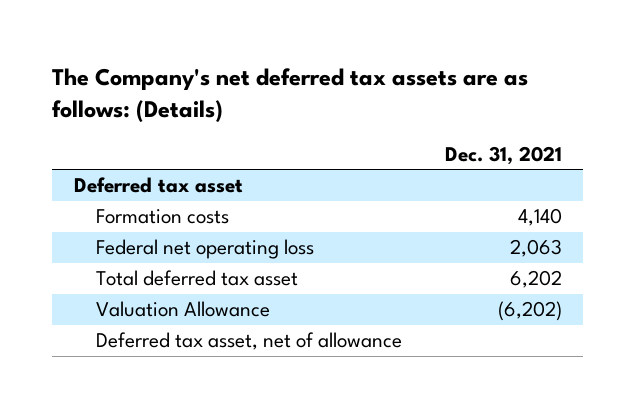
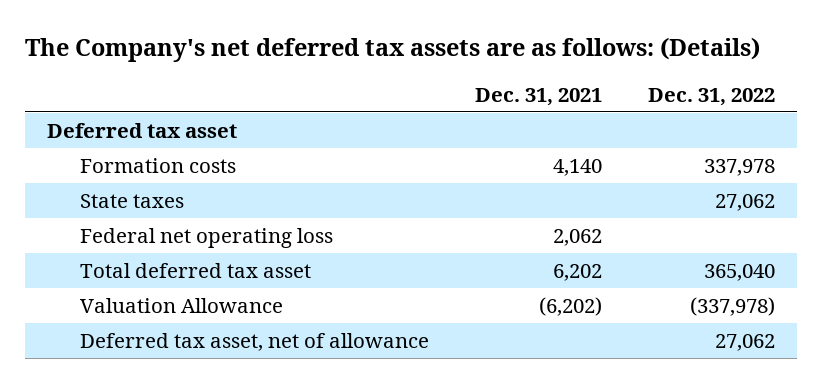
none -> [647,87,775,106] Dec. 31, 2022
none -> [80,193,185,208] State taxes
[509,239,562,258] 2,063 -> [552,228,602,246] 2,062

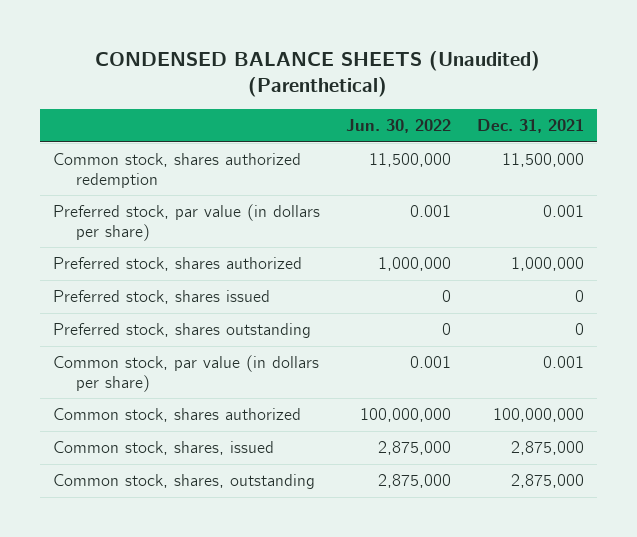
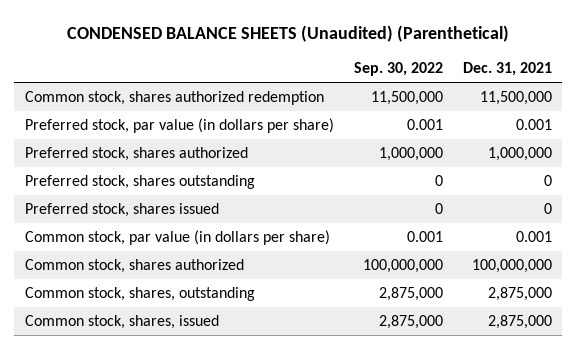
[345,119,451,134] Jun. 30, 2022 -> none
none -> [353,62,443,77] Sep. 30, 2022
[53,290,271,305] Preferred stock, shares issued -> [24,203,219,218] Preferred stock, shares issued
[53,441,275,456] Common stock, shares, issued -> [24,315,219,330] Common stock, shares, issued

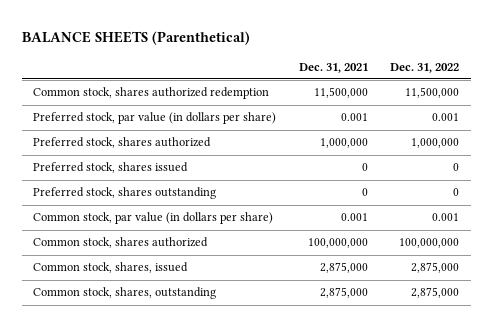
[67,24,510,42] CONDENSED BALANCE SHEETS (Unaudited) (Parenthetical) -> [21,30,250,45] BALANCE SHEETS (Parenthetical)
[353,62,443,77] Sep. 30, 2022 -> none
none -> [390,62,460,73] Dec. 31, 2022
[24,175,255,190] Preferred stock, shares outstanding -> [33,187,217,200] Preferred stock, shares outstanding
[24,287,255,302] Common stock, shares, outstanding -> [33,287,217,300] Common stock, shares, outstanding

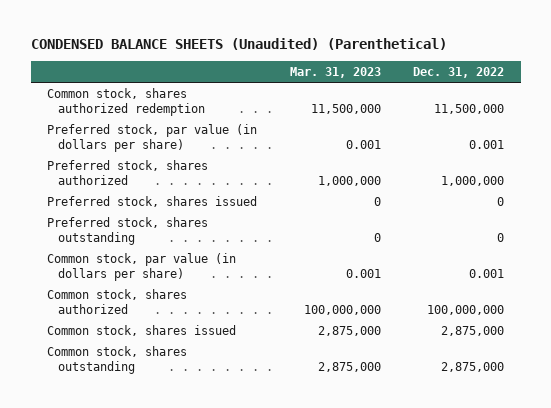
[21,30,250,45] BALANCE SHEETS (Parenthetical) -> [30,38,447,51] CONDENSED BALANCE SHEETS (Unaudited) (Parenthetical)
[298,62,368,73] Dec. 31, 2021 -> none
none -> [289,67,381,79] Mar. 31, 2023
[33,262,189,274] Common stock, shares, issued -> [46,324,236,336] Common stock, shares issued
[33,287,217,300] Common stock, shares, outstanding -> [46,345,187,375] Common stock, shares outstanding

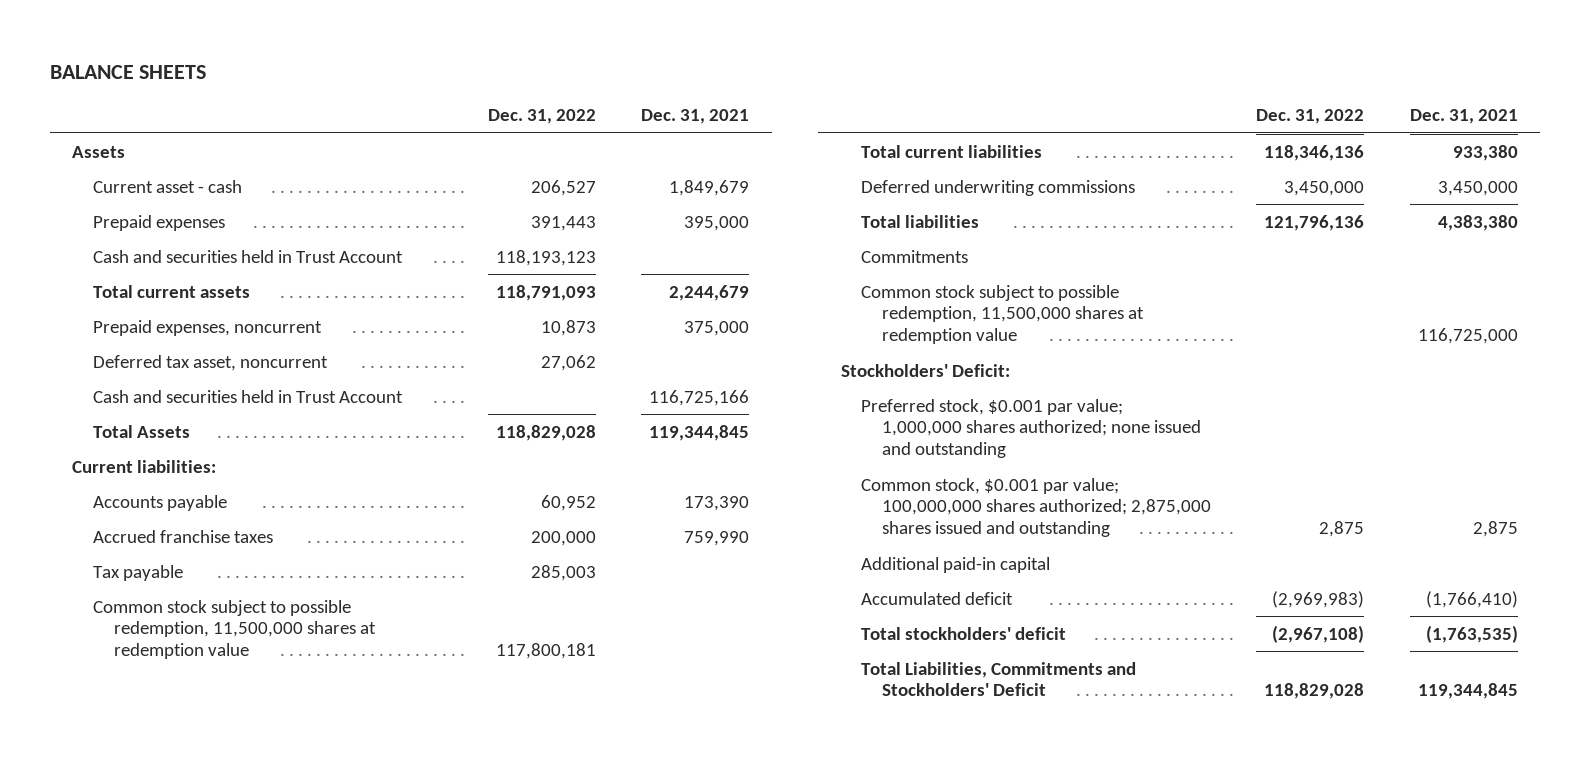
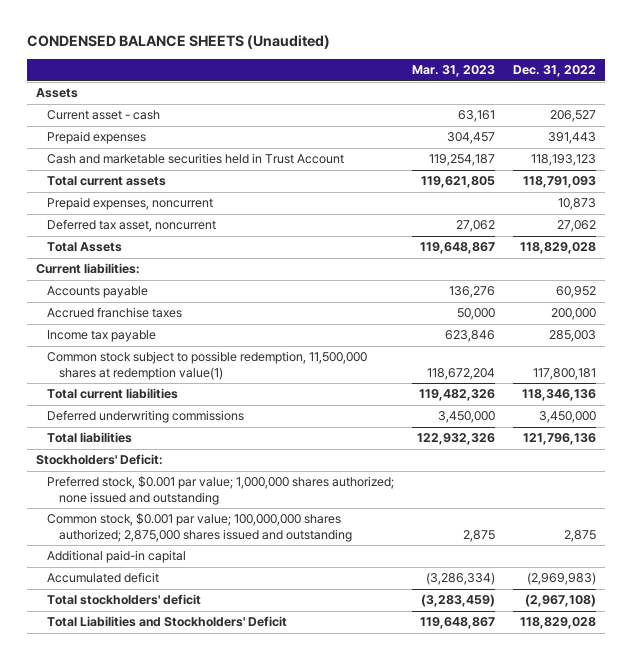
[49,64,206,79] BALANCE SHEETS -> [27,35,331,50] CONDENSED BALANCE SHEETS (Unaudited)
[641,108,750,124] Dec. 31, 2021 -> none
none -> [412,65,496,78] Mar. 31, 2023
[92,249,403,263] Cash and securities held in Trust Account -> [47,153,345,165] Cash and marketable securities held in Trust Account
[92,389,403,403] Cash and securities held in Trust Account -> none
[92,564,183,581] Tax payable -> [47,330,157,343] Income tax payable
[92,599,376,660] Common stock subject to possible redemption, 11,500,000 shares at redemption value -> [47,351,368,380] Common stock subject to possible redemption, 11,500,000 shares at redemption value(1)
[861,249,969,263] Commitments -> none
[861,284,1145,345] Common stock subject to possible redemption, 11,500,000 shares at redemption value -> none
[861,661,1137,697] Total Liabilities, Commitments and Stockholders' Deficit -> [47,616,288,628] Total Liabilities and Stockholders' Deficit

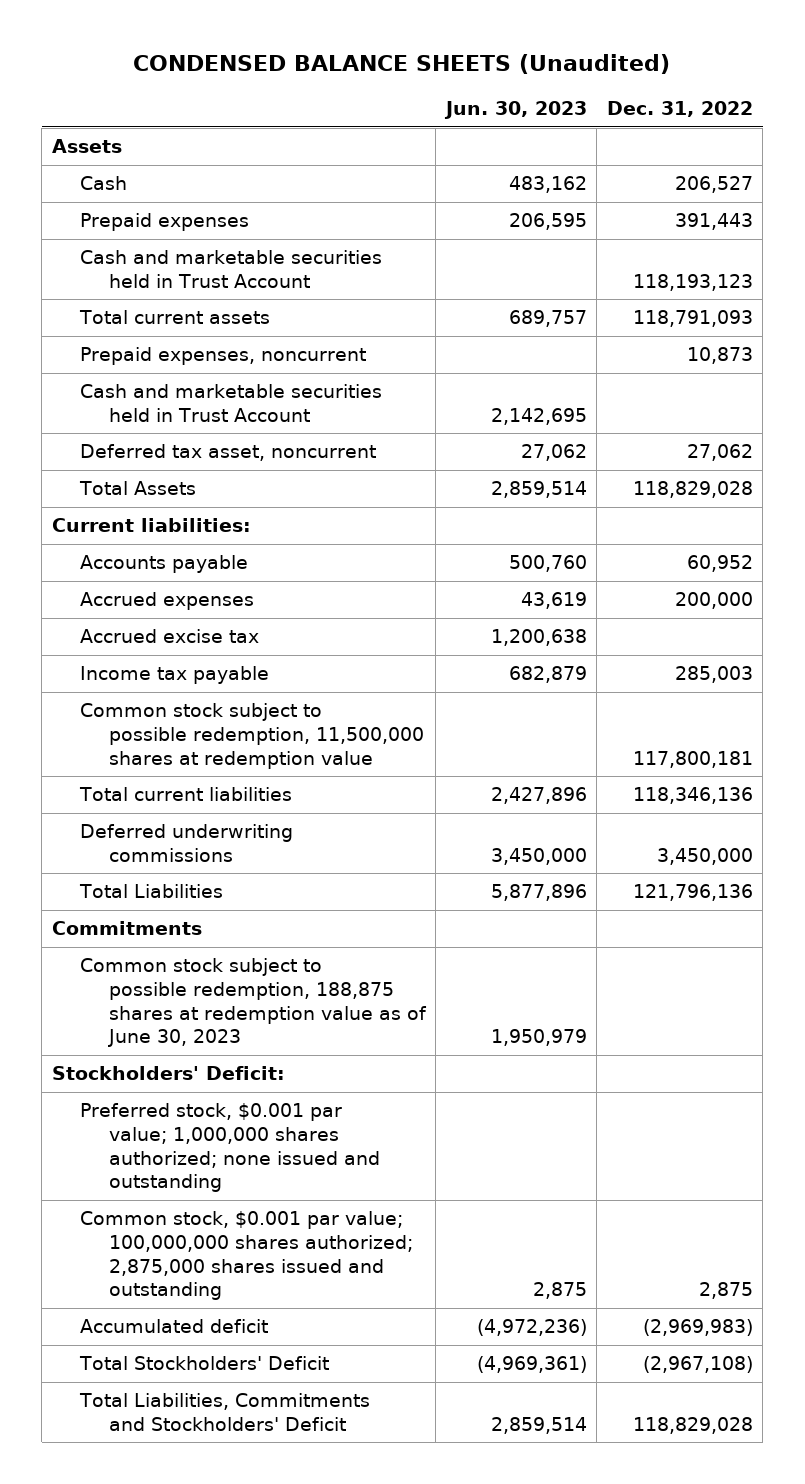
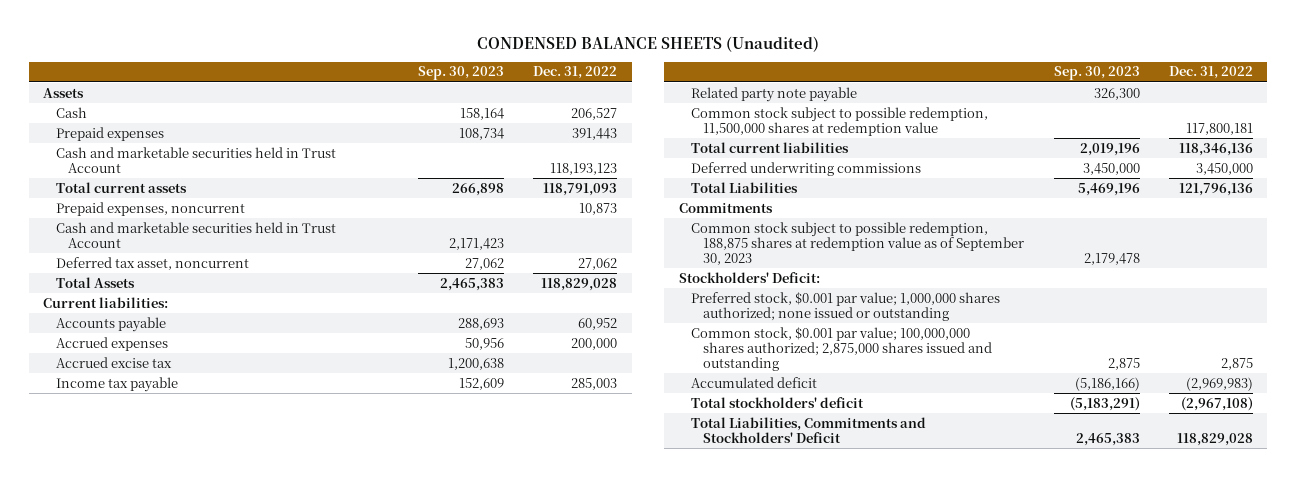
[443,101,587,120] Jun. 30, 2023 -> none
none -> [418,66,505,81] Sep. 30, 2023
none -> [691,86,858,102] Related party note payable
[80,958,428,1048] Common stock subject to possible redemption, 188,875 shares at redemption value as of June 30, 2023 -> [691,221,1025,265] Common stock subject to possible redemption, 188,875 shares at redemption value as of September 30, 2023
[80,1103,381,1193] Preferred stock, $0.001 par value; 1,000,000 shares authorized; none issued and outstanding -> [691,291,1001,321] Preferred stock, $0.001 par value; 1,000,000 shares authorized; none issued or outstanding
[79,1356,330,1371] Total Stockholders' Deficit -> [691,396,865,408] Total stockholders' deficit

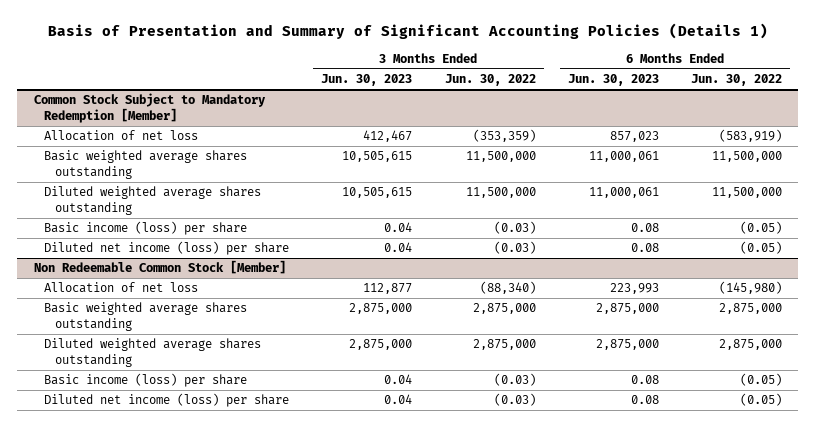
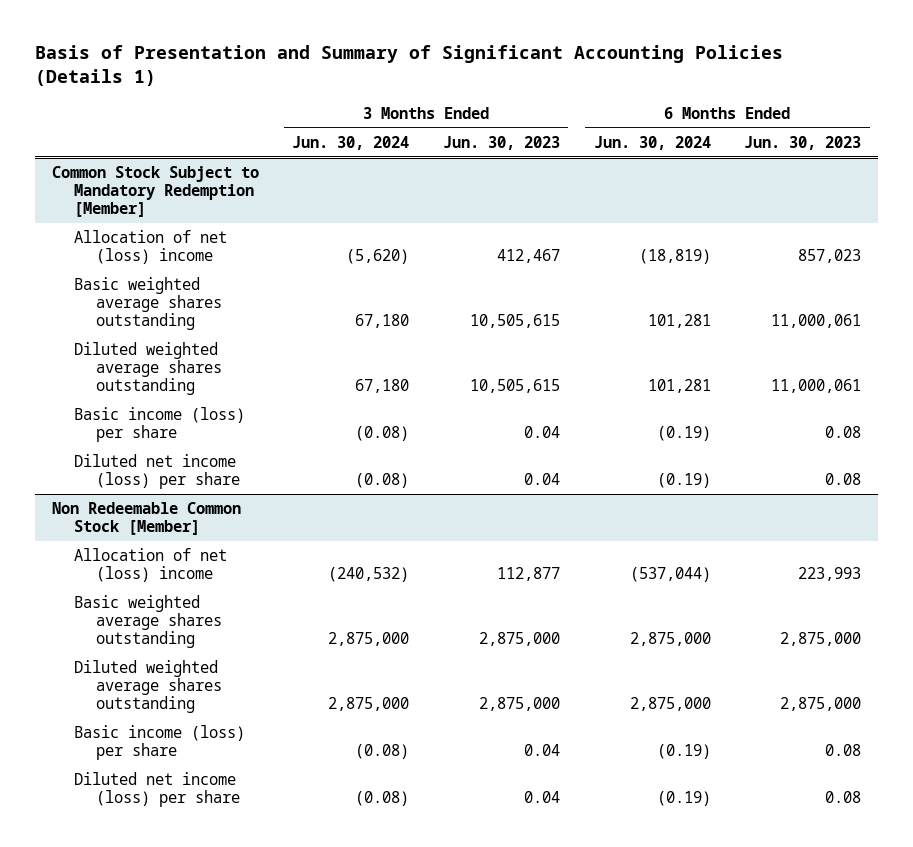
[444,74,536,87] Jun. 30, 2022 -> none
[691,74,783,87] Jun. 30, 2022 -> none
none -> [292,135,410,150] Jun. 30, 2024
none -> [593,135,711,150] Jun. 30, 2024
[44,130,199,142] Allocation of net loss -> [73,230,227,265] Allocation of net (loss) income
[44,282,199,294] Allocation of net loss -> [73,548,227,583] Allocation of net (loss) income

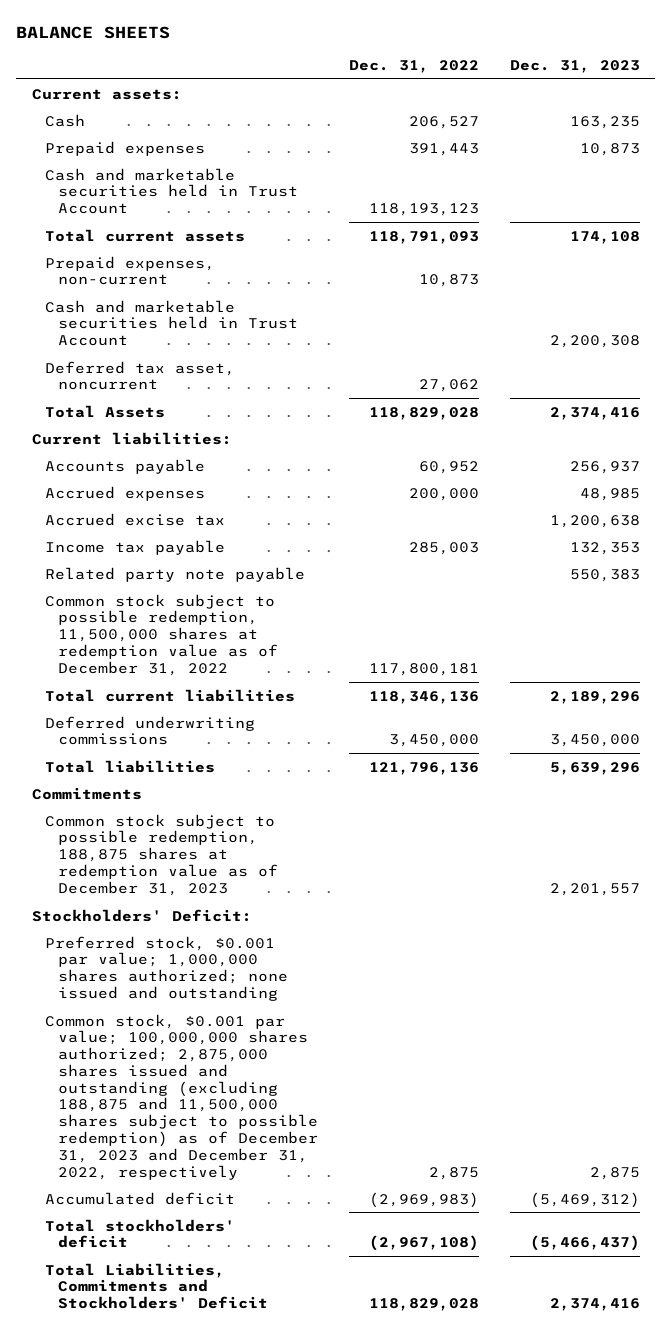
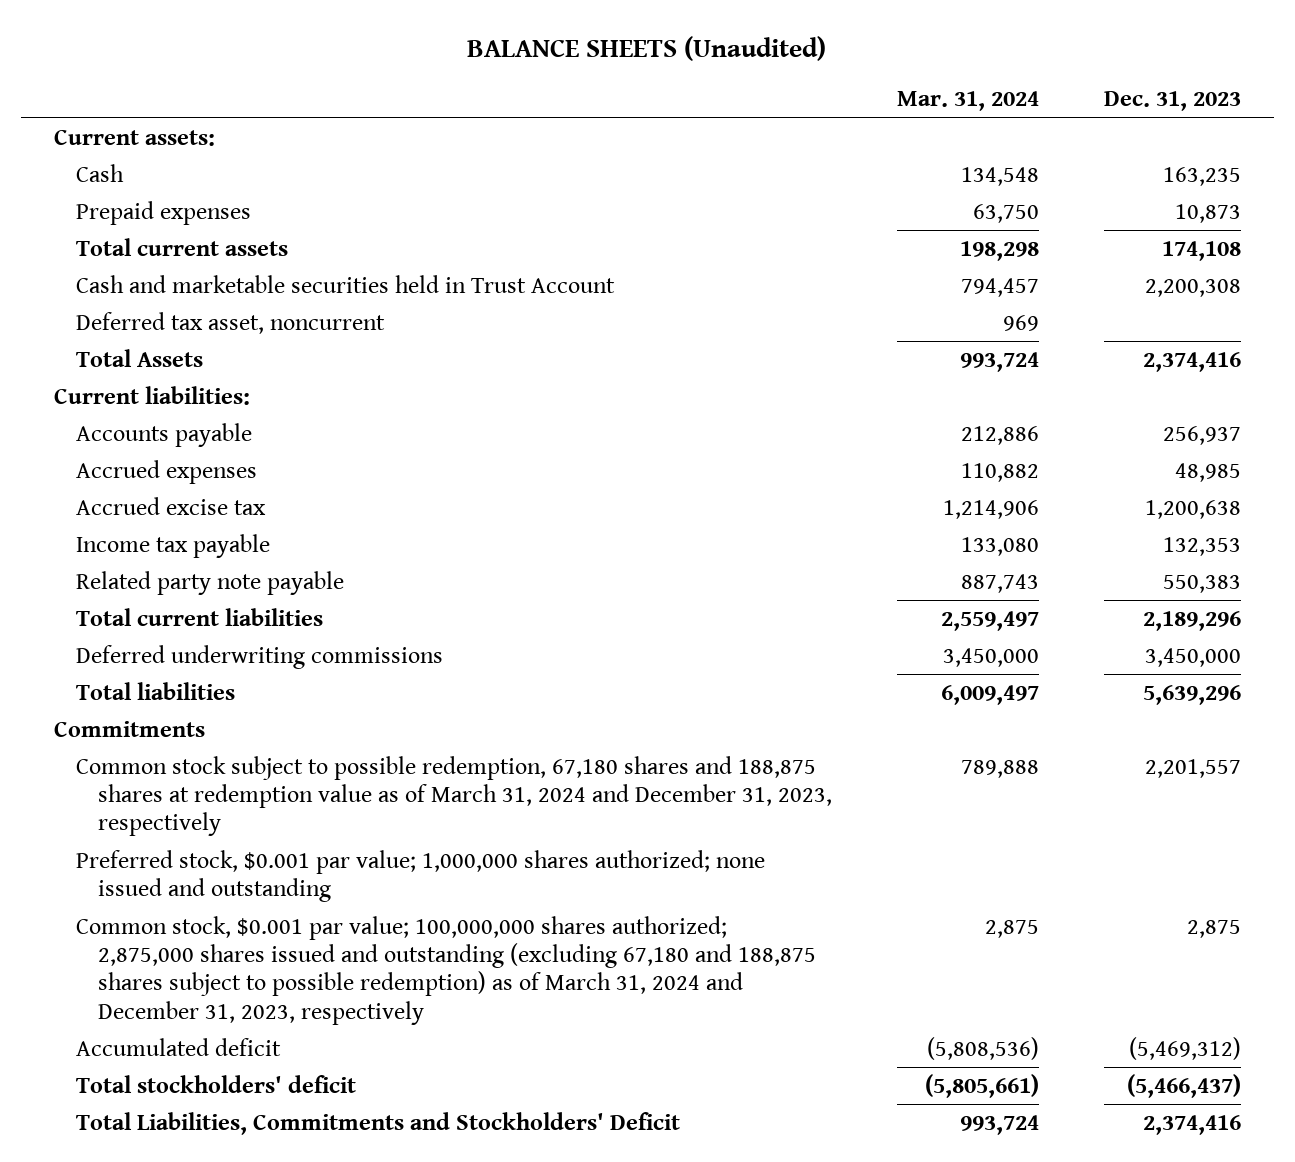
[16,25,171,39] BALANCE SHEETS -> [467,36,827,62] BALANCE SHEETS (Unaudited)
[349,59,480,73] Dec. 31, 2022 -> none
none -> [897,91,1040,112] Mar. 31, 2024
[44,167,299,215] Cash and marketable securities held in Trust Account -> none
[44,255,215,286] Prepaid expenses, non-current -> none
[44,593,279,676] Common stock subject to possible redemption, 11,500,000 shares at redemption value as of December 31, 2022 -> none
[31,908,252,922] Stockholders' Deficit: -> none
[44,813,279,896] Common stock subject to possible redemption, 188,875 shares at redemption value as of December 31, 2023 -> [75,755,833,837] Common stock subject to possible redemption, 67,180 shares and 188,875 shares at redemption value as of March 31, 2024 and December 31, 2023, respectively
[44,1013,319,1180] Common stock, $0.001 par value; 100,000,000 shares authorized; 2,875,000 shares issued and outstanding (excluding 188,875 and 11,500,000 shares subject to possible redemption) as of December 31, 2023 and December 31, 2022, respectively -> [75,915,817,1025] Common stock, $0.001 par value; 100,000,000 shares authorized; 2,875,000 shares issued and outstanding (excluding 67,180 and 188,875 shares subject to possible redemption) as of March 31, 2024 and December 31, 2023, respectively

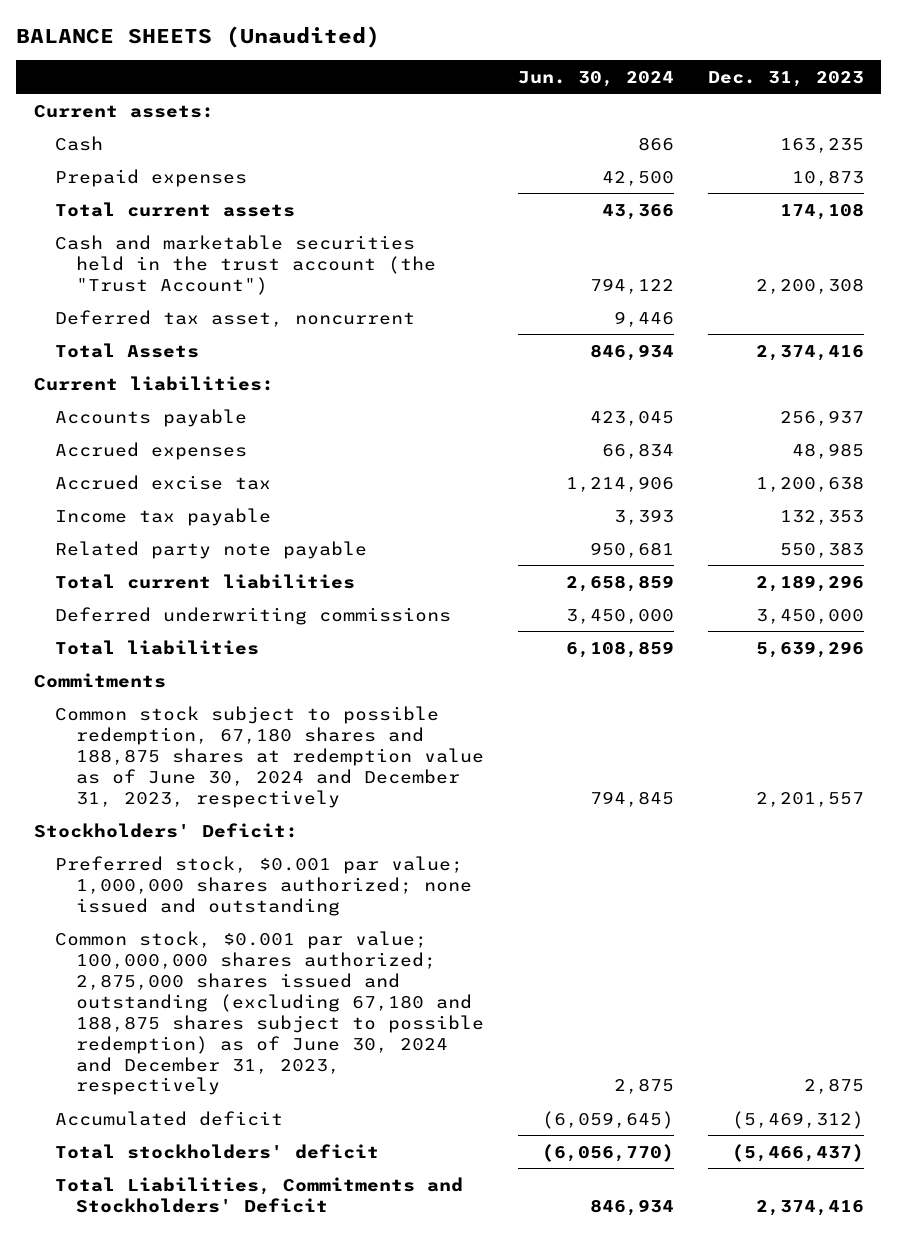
[897,91,1040,112] Mar. 31, 2024 -> none
none -> [517,70,674,87] Jun. 30, 2024
[75,274,615,293] Cash and marketable securities held in Trust Account -> [54,234,436,295] Cash and marketable securities held in the trust account (the "Trust Account")
[75,755,833,837] Common stock subject to possible redemption, 67,180 shares and 188,875 shares at redemption value as of March 31, 2024 and December 31, 2023, respectively -> [54,705,484,808] Common stock subject to possible redemption, 67,180 shares and 188,875 shares at redemption value as of June 30, 2024 and December 31, 2023, respectively
none -> [33,822,298,838] Stockholders' Deficit:
[75,915,817,1025] Common stock, $0.001 par value; 100,000,000 shares authorized; 2,875,000 shares issued and outstanding (excluding 67,180 and 188,875 shares subject to possible redemption) as of March 31, 2024 and December 31, 2023, respectively -> [54,930,484,1096] Common stock, $0.001 par value; 100,000,000 shares authorized; 2,875,000 shares issued and outstanding (excluding 67,180 and 188,875 shares subject to possible redemption) as of June 30, 2024 and December 31, 2023, respectively

